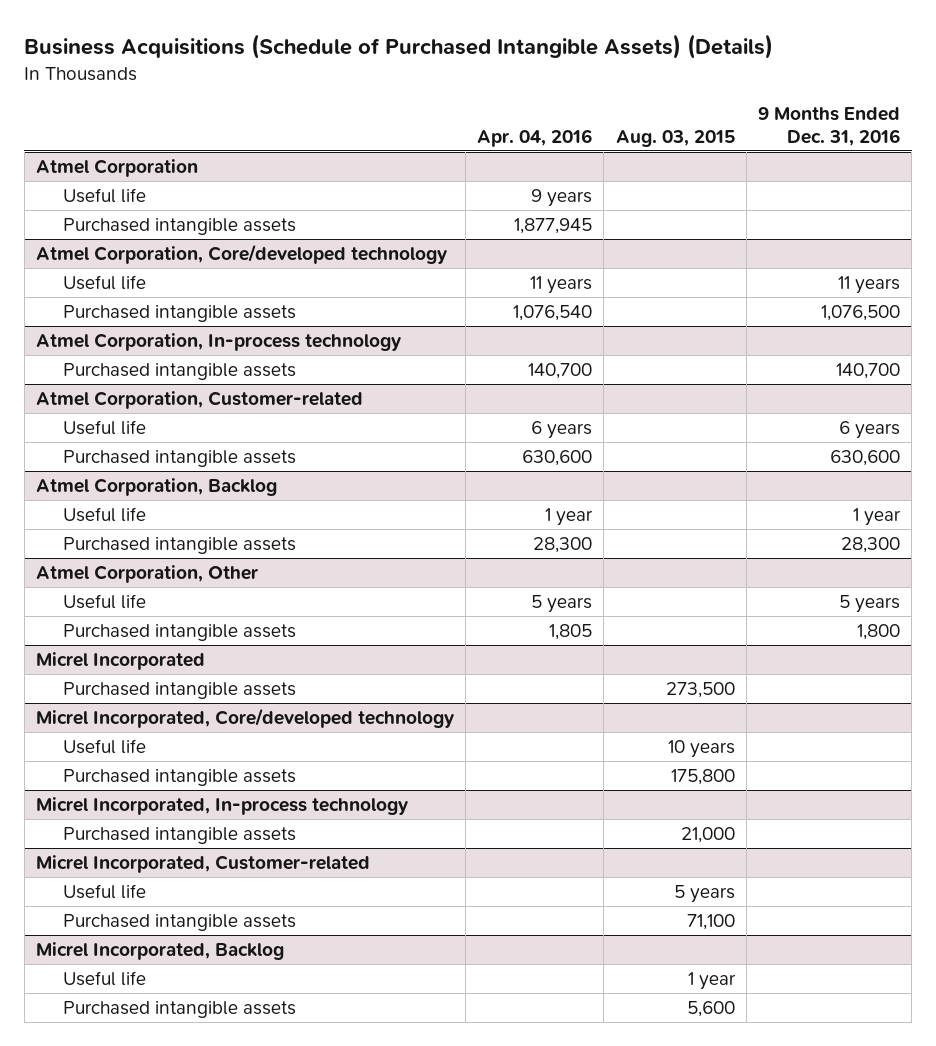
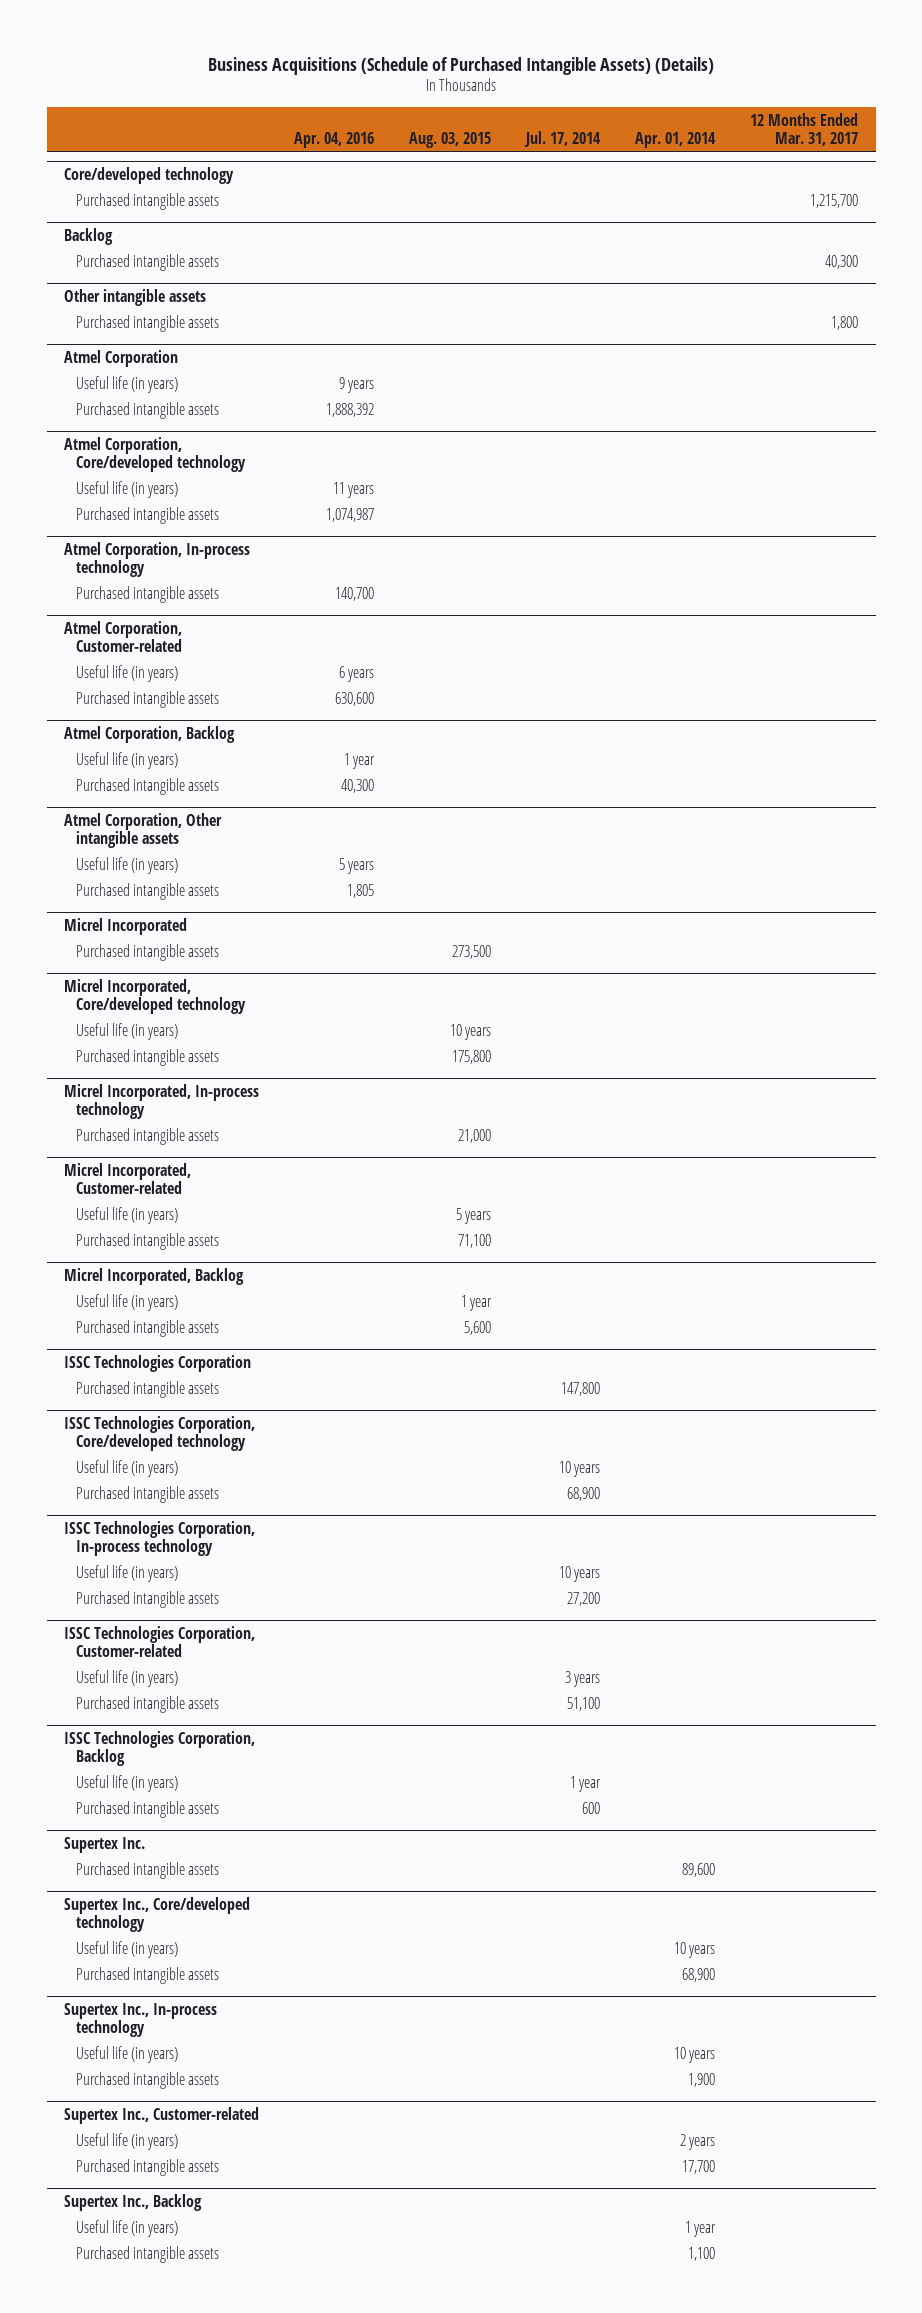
[758,106,901,146] 9 Months Ended Dec. 31, 2016 -> none
none -> [524,130,602,147] Jul. 17, 2014
none -> [635,131,717,148] Apr. 01, 2014
none -> [750,112,859,146] 12 Months Ended Mar. 31, 2017
none -> [64,166,235,184] Core/developed technology
none -> [76,192,220,210] Purchased intangible assets
none -> [64,227,114,245] Backlog
none -> [76,253,220,271] Purchased intangible assets
none -> [64,288,207,306] Other intangible assets
none -> [76,314,220,332] Purchased intangible assets
[63,187,147,203] Useful life -> [76,375,179,393] Useful life (in years)
[514,217,593,234] 1,877,945 -> [326,402,375,417] 1,888,392
[63,274,147,290] Useful life -> [76,480,179,498] Useful life (in years)
[513,304,593,321] 1,076,540 -> [326,507,375,522] 1,074,987
[63,419,147,435] Useful life -> [76,664,179,682] Useful life (in years)
[63,506,147,522] Useful life -> [76,751,179,769] Useful life (in years)
[533,536,593,553] 28,300 -> [341,778,375,793] 40,300
[35,564,258,583] Atmel Corporation, Other -> [64,812,223,848] Atmel Corporation, Other intangible assets
[63,593,147,609] Useful life -> [76,856,179,874] Useful life (in years)
[63,738,147,754] Useful life -> [76,1022,179,1040] Useful life (in years)
[63,883,147,899] Useful life -> [76,1206,179,1224] Useful life (in years)
[63,970,147,986] Useful life -> [76,1293,179,1311] Useful life (in years)
none -> [64,1354,252,1372] ISSC Technologies Corporation
none -> [76,1380,220,1398] Purchased intangible assets
none -> [64,1415,256,1451] ISSC Technologies Corporation, Core/developed technology
none -> [76,1459,179,1477] Useful life (in years)
none -> [76,1485,220,1503] Purchased intangible assets
none -> [64,1520,256,1556] ISSC Technologies Corporation, In-process technology
none -> [76,1564,179,1582] Useful life (in years)
none -> [76,1590,220,1608] Purchased intangible assets
none -> [64,1625,256,1657] ISSC Technologies Corporation, Customer-related
none -> [76,1669,179,1687] Useful life (in years)
none -> [76,1695,220,1713] Purchased intangible assets
none -> [64,1730,256,1766] ISSC Technologies Corporation, Backlog
none -> [76,1774,179,1792] Useful life (in years)
none -> [76,1800,220,1818] Purchased intangible assets
none -> [64,1836,146,1853] Supertex Inc.
none -> [76,1861,220,1879] Purchased intangible assets
none -> [64,1896,251,1932] Supertex Inc., Core/developed technology
none -> [76,1940,179,1958] Useful life (in years)
none -> [76,1966,220,1984] Purchased intangible assets
none -> [64,2002,218,2037] Supertex Inc., In-process technology
none -> [76,2045,179,2063] Useful life (in years)
none -> [76,2071,220,2089] Purchased intangible assets
none -> [64,2106,260,2124] Supertex Inc., Customer-related
none -> [76,2132,179,2150] Useful life (in years)
none -> [76,2158,220,2176] Purchased intangible assets
none -> [64,2193,203,2211] Supertex Inc., Backlog
none -> [76,2219,179,2237] Useful life (in years)
none -> [76,2245,220,2263] Purchased intangible assets

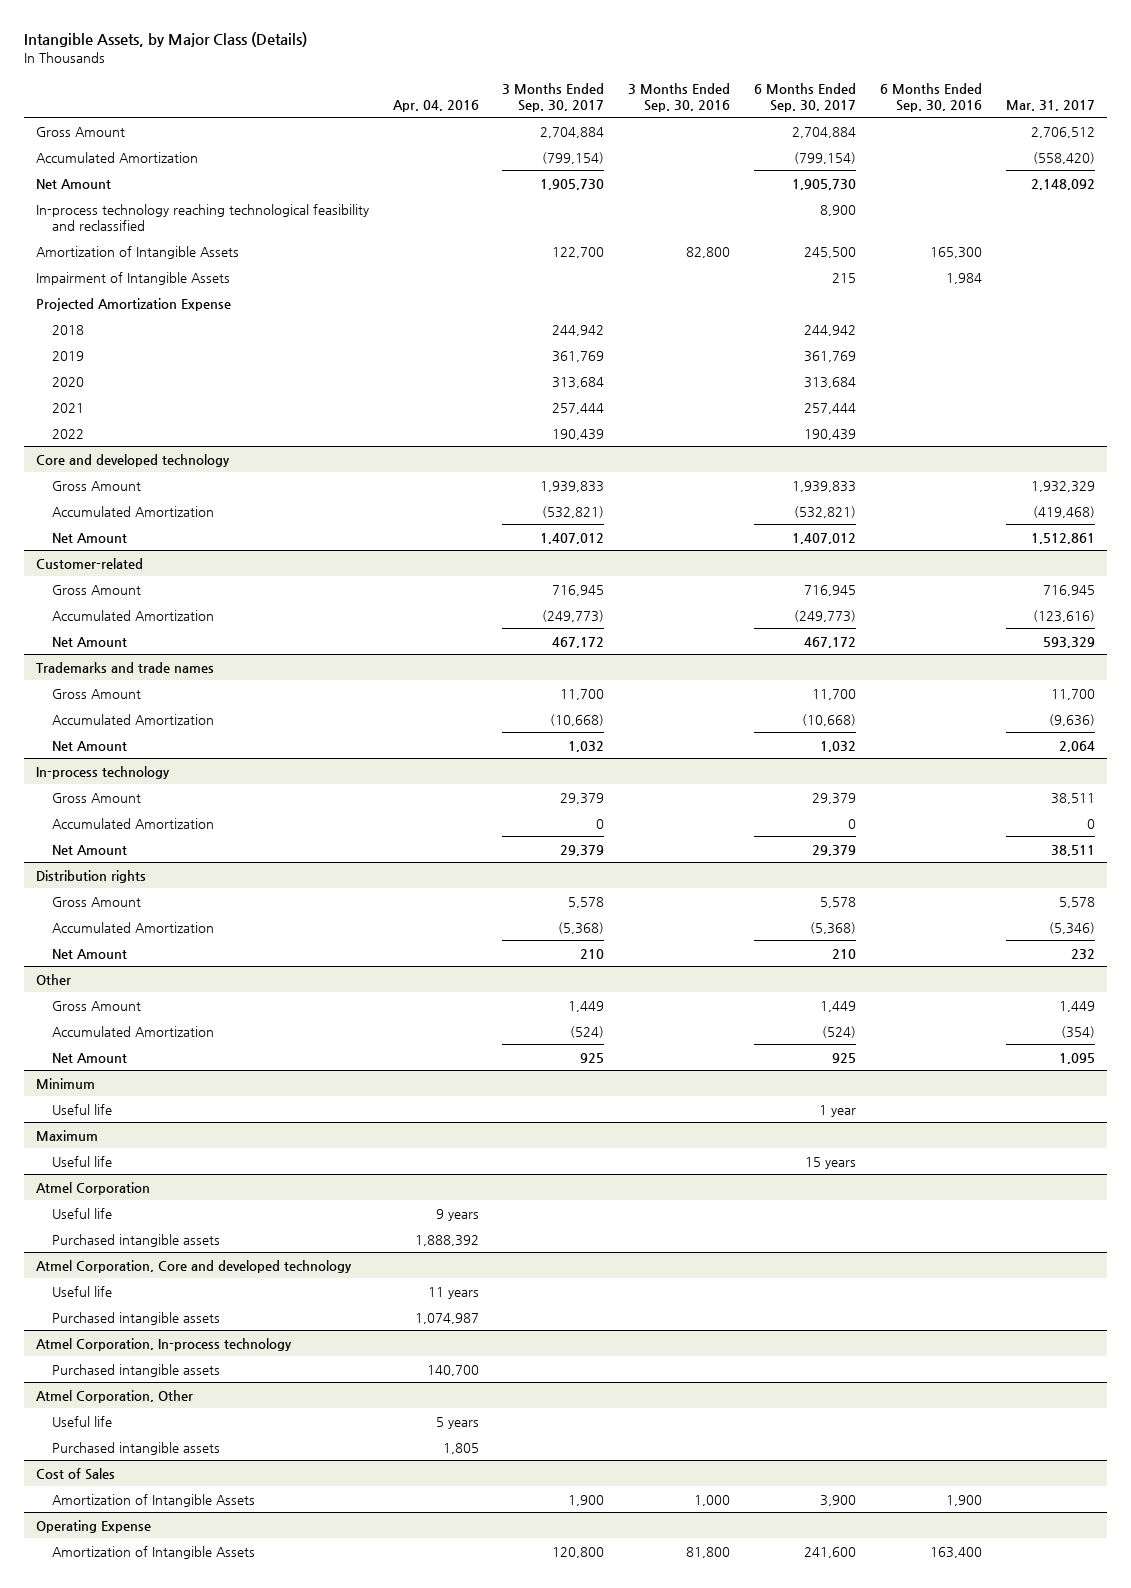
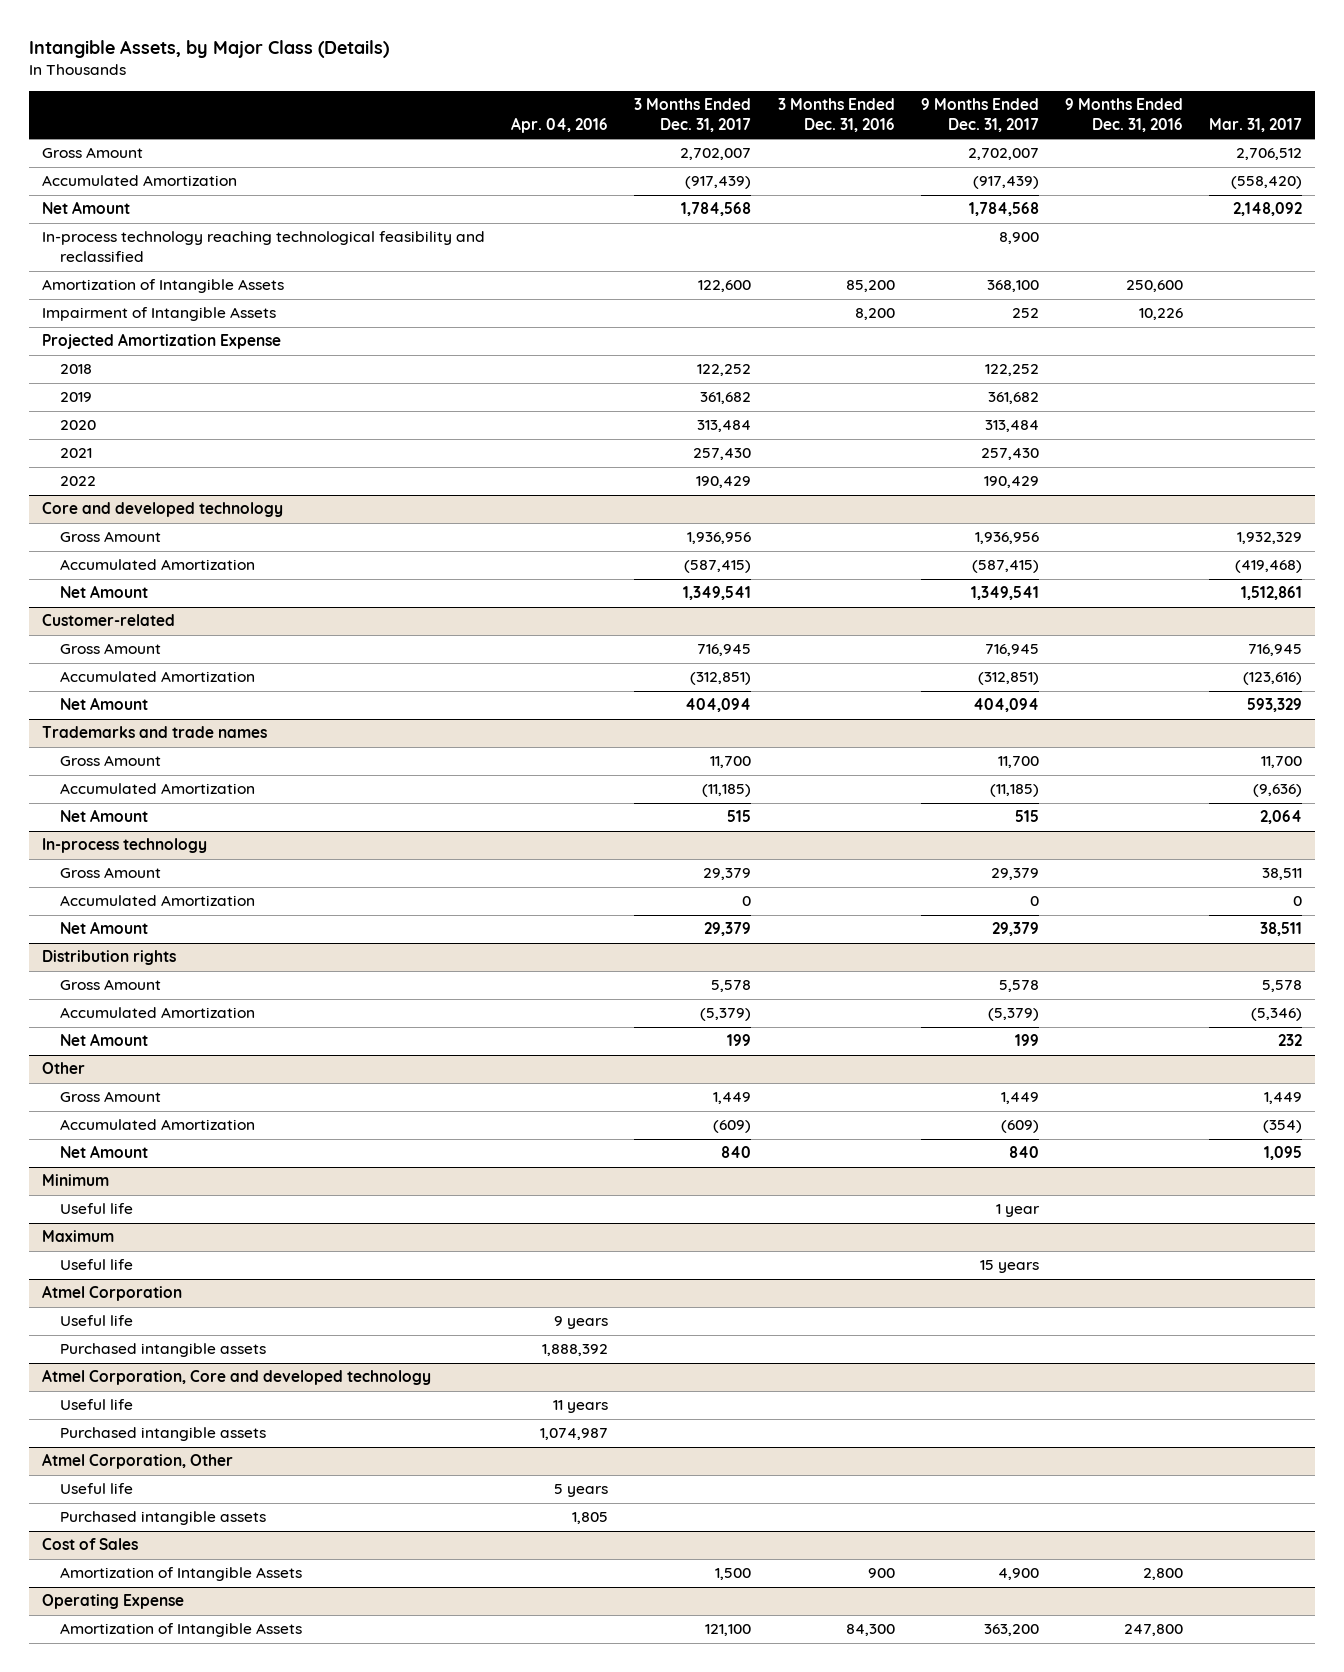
[502,82,605,112] 3 Months Ended Sep. 30, 2017 -> none
[628,82,731,112] 3 Months Ended Sep. 30, 2016 -> none
[754,82,857,112] 6 Months Ended Sep. 30, 2017 -> none
[880,82,983,112] 6 Months Ended Sep. 30, 2016 -> none
none -> [634,98,752,133] 3 Months Ended Dec. 31, 2017
none -> [777,98,895,133] 3 Months Ended Dec. 31, 2016
none -> [920,98,1039,133] 9 Months Ended Dec. 31, 2017
none -> [1064,98,1183,133] 9 Months Ended Dec. 31, 2016
[35,1337,292,1351] Atmel Corporation, In-process technology -> none
[51,1363,220,1377] Purchased intangible assets -> none

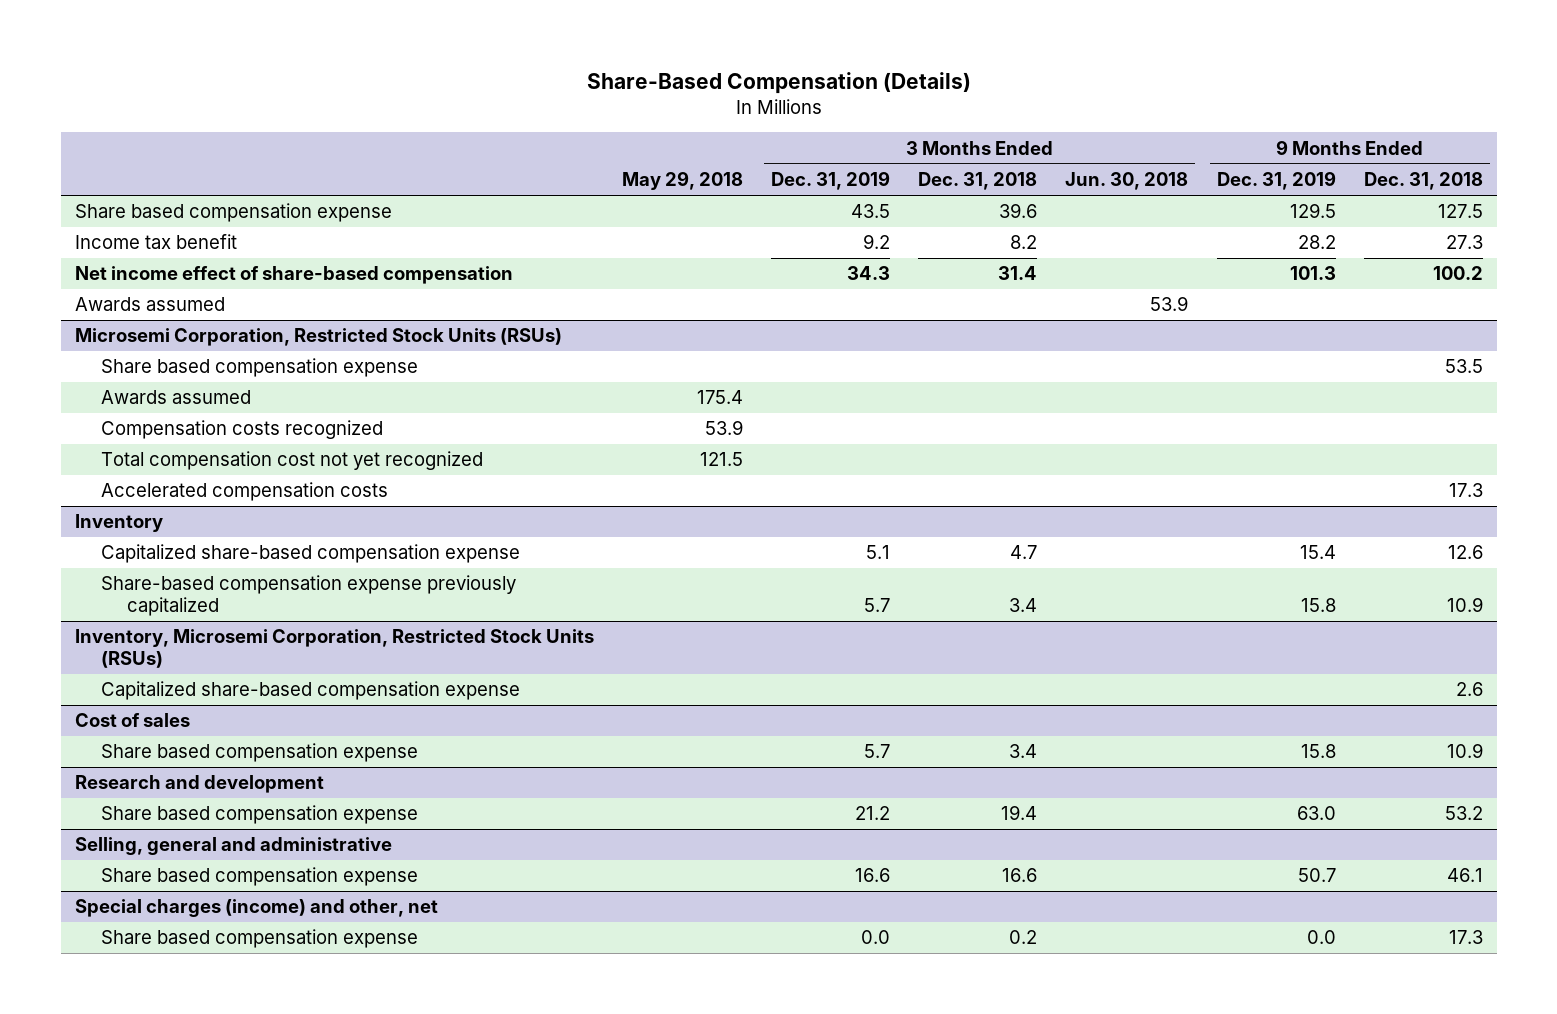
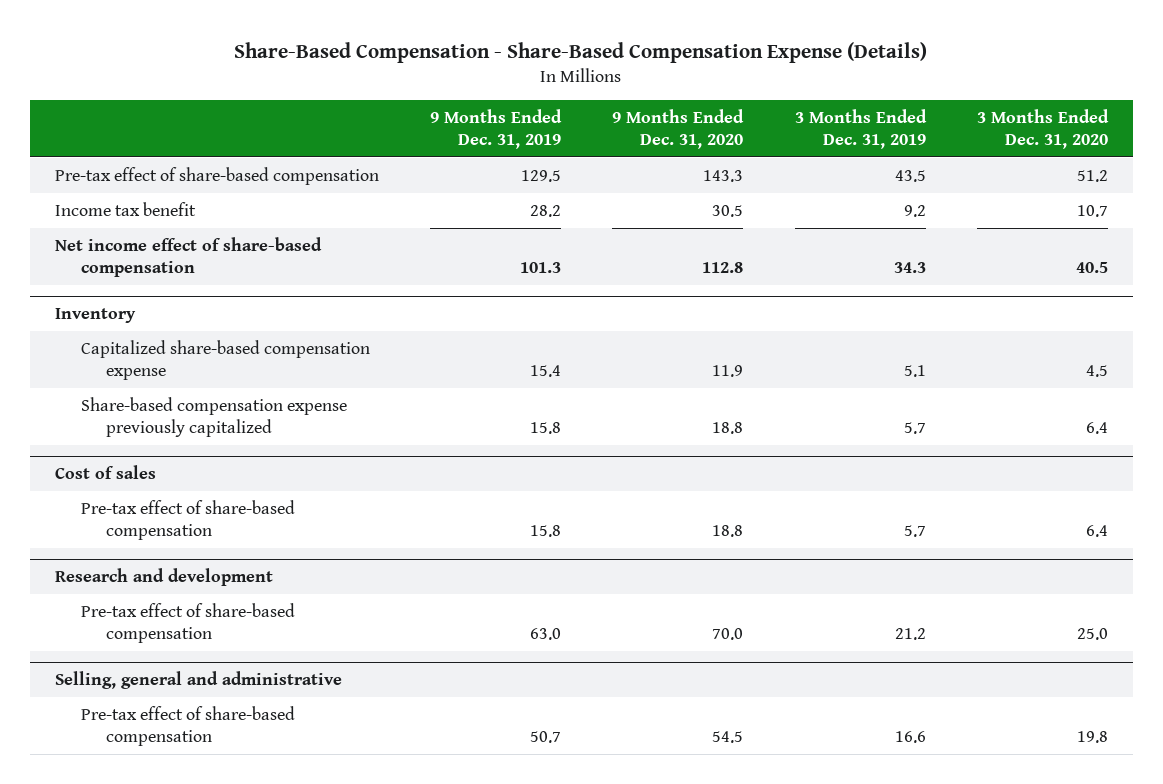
[586,72,971,95] Share-Based Compensation (Details) -> [234,41,928,63] Share-Based Compensation - Share-Based Compensation Expense (Details)
[621,171,743,191] May 29, 2018 -> none
[918,172,1038,191] Dec. 31, 2018 -> none
[1065,172,1189,191] Jun. 30, 2018 -> none
[1363,172,1483,191] Dec. 31, 2018 -> none
none -> [612,108,745,150] 9 Months Ended Dec. 31, 2020
none -> [976,108,1109,150] 3 Months Ended Dec. 31, 2020
[74,203,392,223] Share based compensation expense -> [55,166,380,185] Pre-tax effect of share-based compensation
[74,297,225,312] Awards assumed -> none
[74,328,562,347] Microsemi Corporation, Restricted Stock Units (RSUs) -> none
[100,358,418,378] Share based compensation expense -> none
[100,390,251,405] Awards assumed -> none
[100,420,383,440] Compensation costs recognized -> none
[100,451,483,471] Total compensation cost not yet recognized -> none
[100,482,388,502] Accelerated compensation costs -> none
[74,629,594,669] Inventory, Microsemi Corporation, Restricted Stock Units (RSUs) -> none
[100,681,520,701] Capitalized share-based compensation expense -> none
[100,743,418,763] Share based compensation expense -> [80,499,295,541] Pre-tax effect of share-based compensation
[100,805,418,825] Share based compensation expense -> [80,602,295,644] Pre-tax effect of share-based compensation
[74,899,438,918] Special charges (income) and other, net -> none
[100,929,418,949] Share based compensation expense -> none
[100,867,418,887] Share based compensation expense -> [80,705,295,747] Pre-tax effect of share-based compensation

